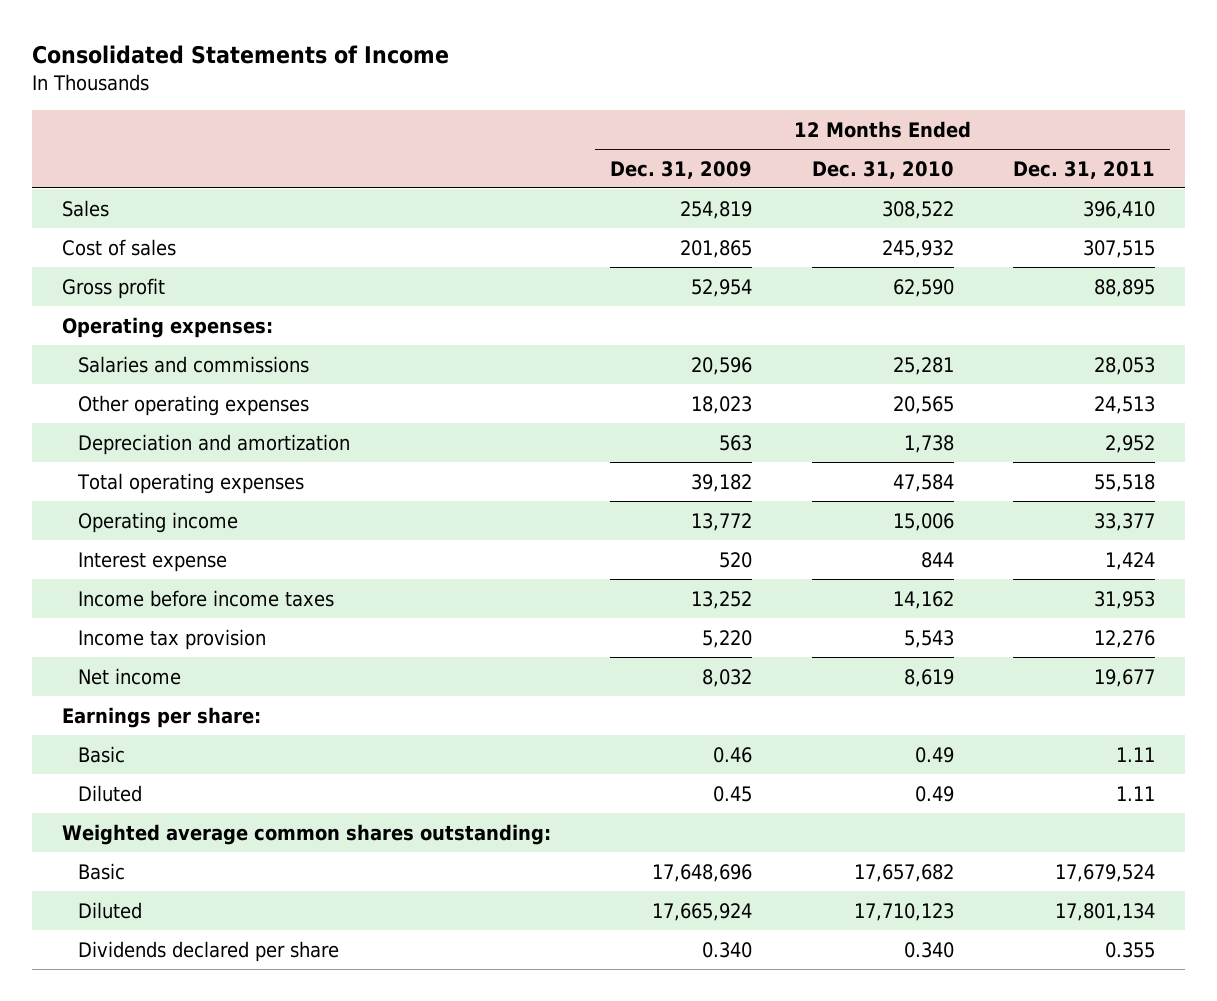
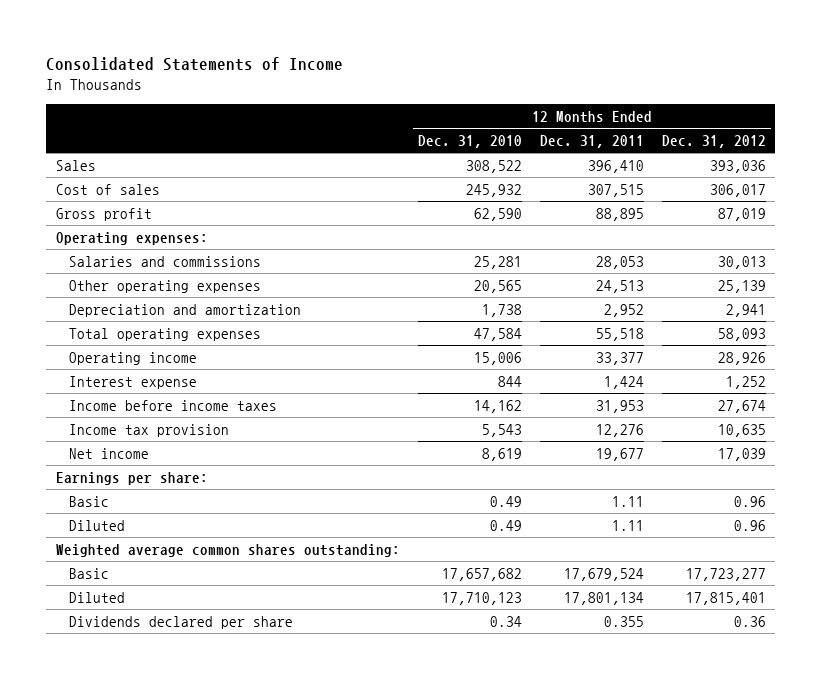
[610,160,753,179] Dec. 31, 2009 -> none
none -> [662,134,767,148] Dec. 31, 2012
[903,941,954,958] 0.340 -> [489,615,522,627] 0.34

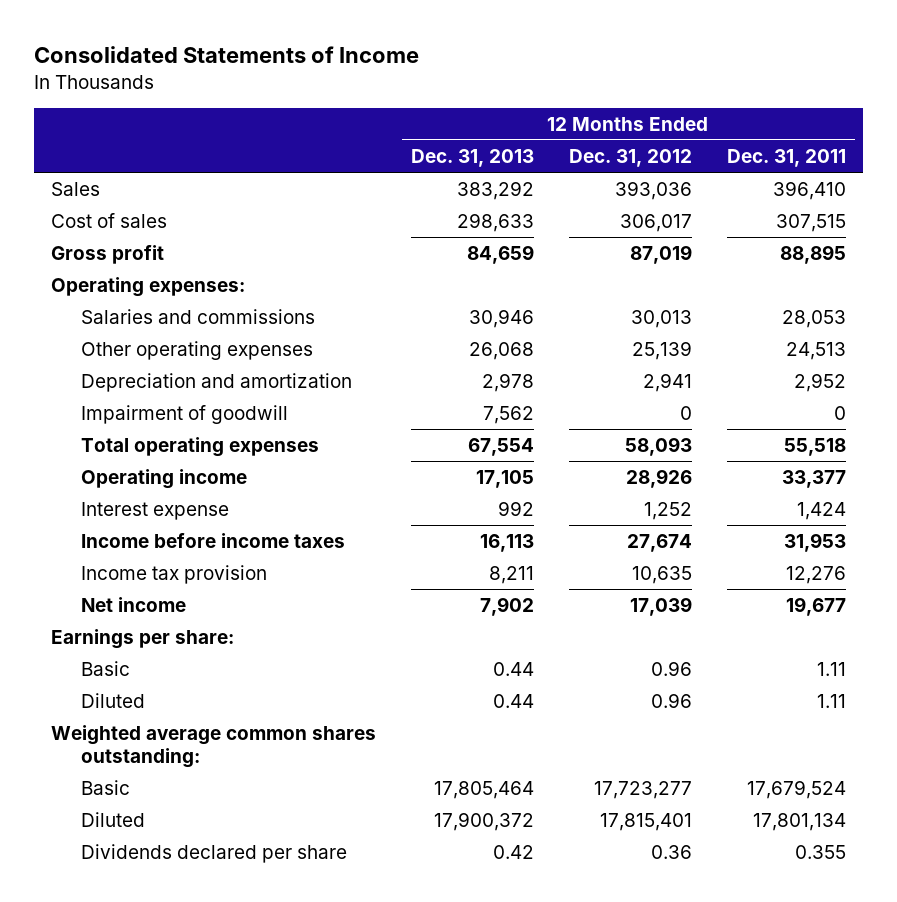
[417,134,522,148] Dec. 31, 2010 -> none
none -> [410,148,534,167] Dec. 31, 2013
none -> [80,405,288,425] Impairment of goodwill

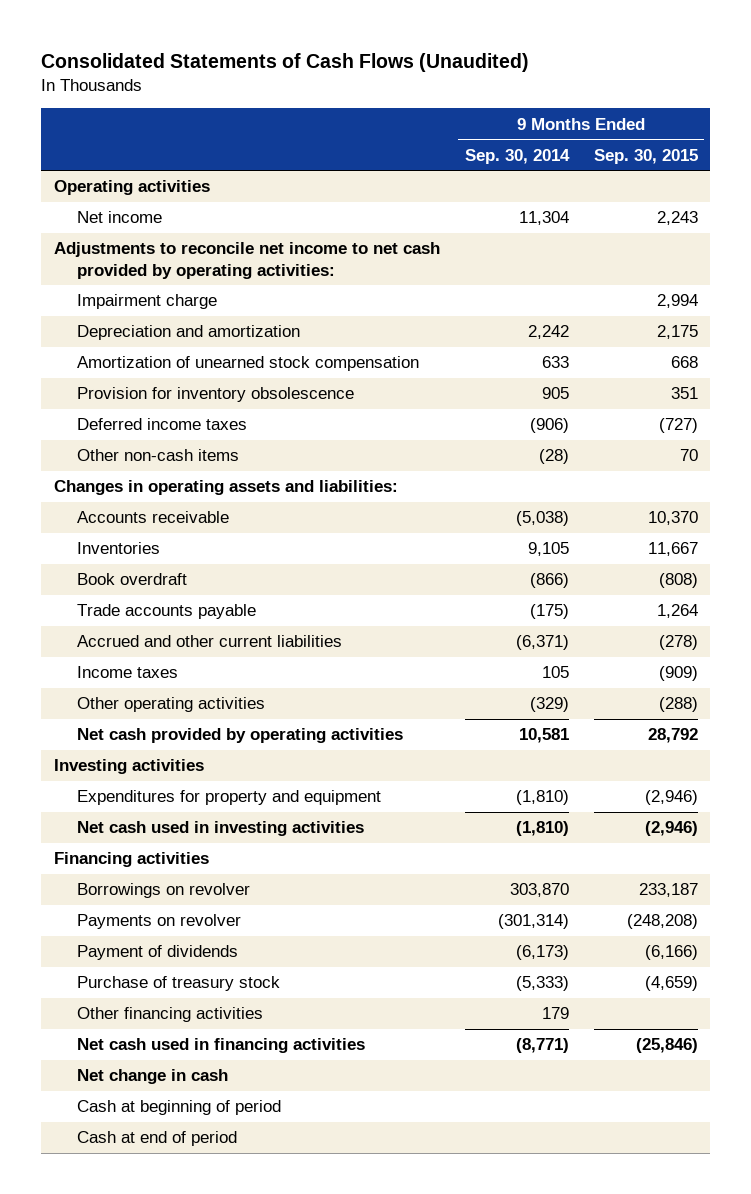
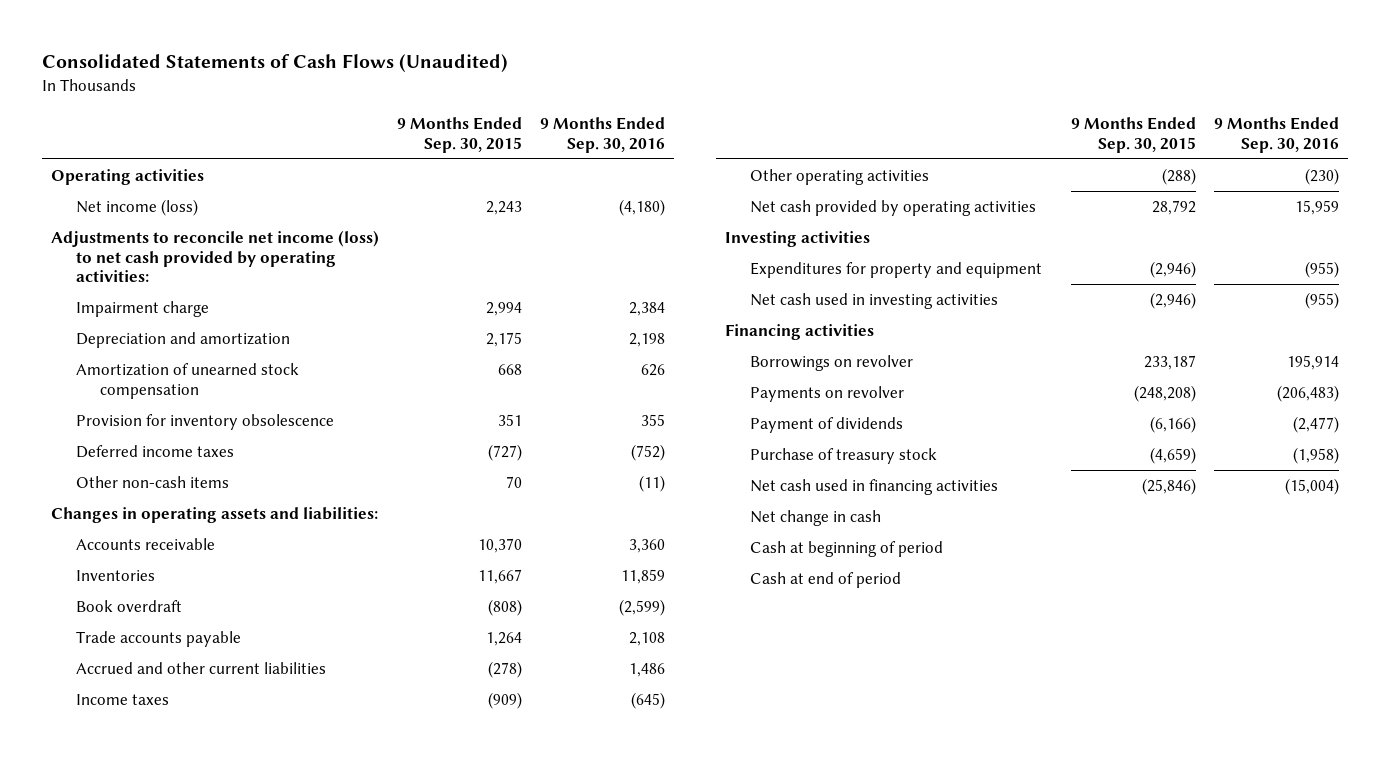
[464,148,570,164] Sep. 30, 2014 -> none
none -> [540,117,666,153] 9 Months Ended Sep. 30, 2016
[76,211,162,224] Net income -> [75,199,198,217] Net income (loss)
[53,242,440,279] Adjustments to reconcile net income to net cash provided by operating activities: -> [51,230,380,283] Adjustments to reconcile net income (loss) to net cash provided by operating activities:
[76,1007,263,1023] Other financing activities -> none

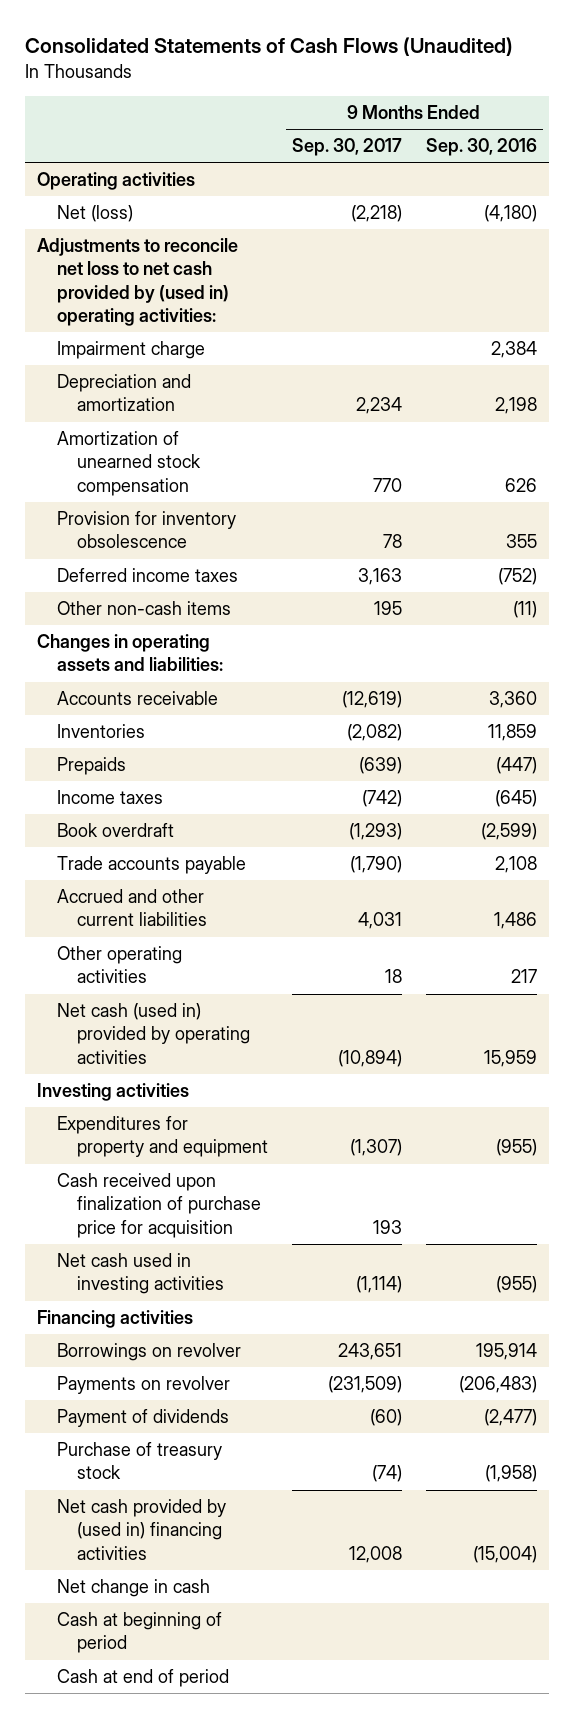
[397,117,523,153] 9 Months Ended Sep. 30, 2015 -> none
none -> [291,138,402,157] Sep. 30, 2017
[75,199,198,217] Net income (loss) -> [56,205,133,223] Net (loss)
[51,230,380,283] Adjustments to reconcile net income (loss) to net cash provided by operating activities: -> [37,238,239,326] Adjustments to reconcile net loss to net cash provided by (used in) operating activities:
none -> [56,757,126,776] Prepaids
[75,694,169,706] Income taxes -> [56,790,163,805] Income taxes
[1305,168,1340,186] (230) -> [510,969,537,984] 217
[749,200,1036,217] Net cash provided by operating activities -> [56,1003,250,1064] Net cash (used in) provided by operating activities
none -> [56,1173,261,1238] Cash received upon finalization of purchase price for acquisition
[749,479,998,496] Net cash used in financing activities -> [56,1499,226,1560] Net cash provided by (used in) financing activities

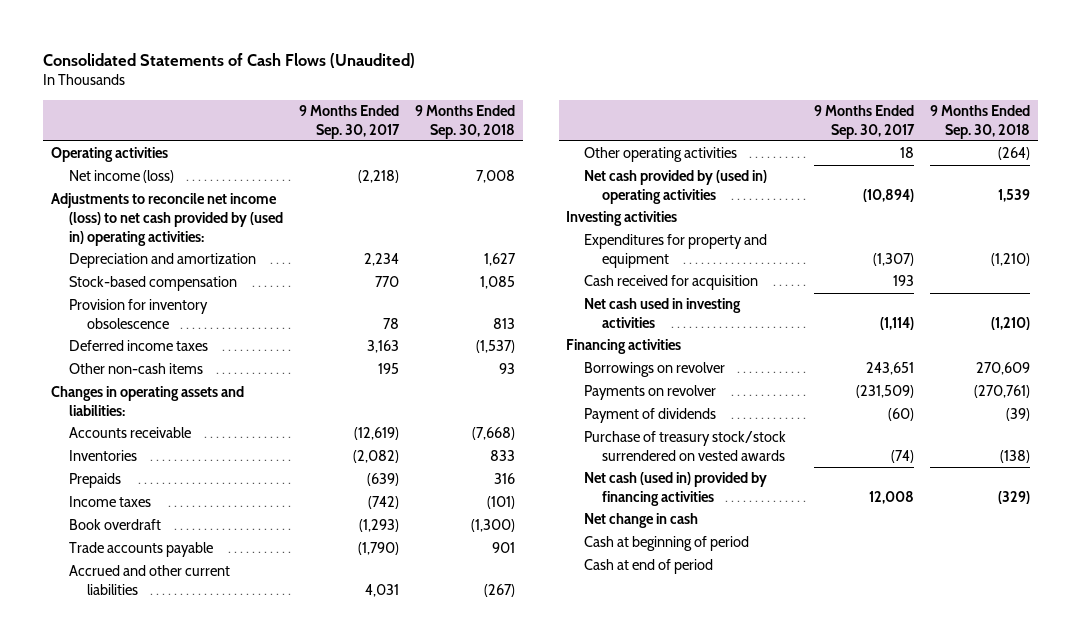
[425,138,537,157] Sep. 30, 2016 -> none
none -> [414,104,515,139] 9 Months Ended Sep. 30, 2018
[56,341,205,360] Impairment charge -> none
[56,205,133,223] Net (loss) -> [69,170,175,184] Net income (loss)
[37,238,239,326] Adjustments to reconcile net loss to net cash provided by (used in) operating activities: -> [51,193,284,246] Adjustments to reconcile net income (loss) to net cash provided by (used in) operating activities:
[56,431,201,496] Amortization of unearned stock compensation -> [69,276,238,292] Stock-based compensation
[56,1003,250,1064] Net cash (used in) provided by operating activities -> [584,170,768,204] Net cash provided by (used in) operating activities
[56,1173,261,1238] Cash received upon finalization of purchase price for acquisition -> [584,275,759,291] Cash received for acquisition
[56,1442,222,1480] Purchase of treasury stock -> [584,431,787,461] Purchase of treasury stock/stock surrendered on vested awards
[56,1499,226,1560] Net cash provided by (used in) financing activities -> [584,472,768,506] Net cash (used in) provided by financing activities

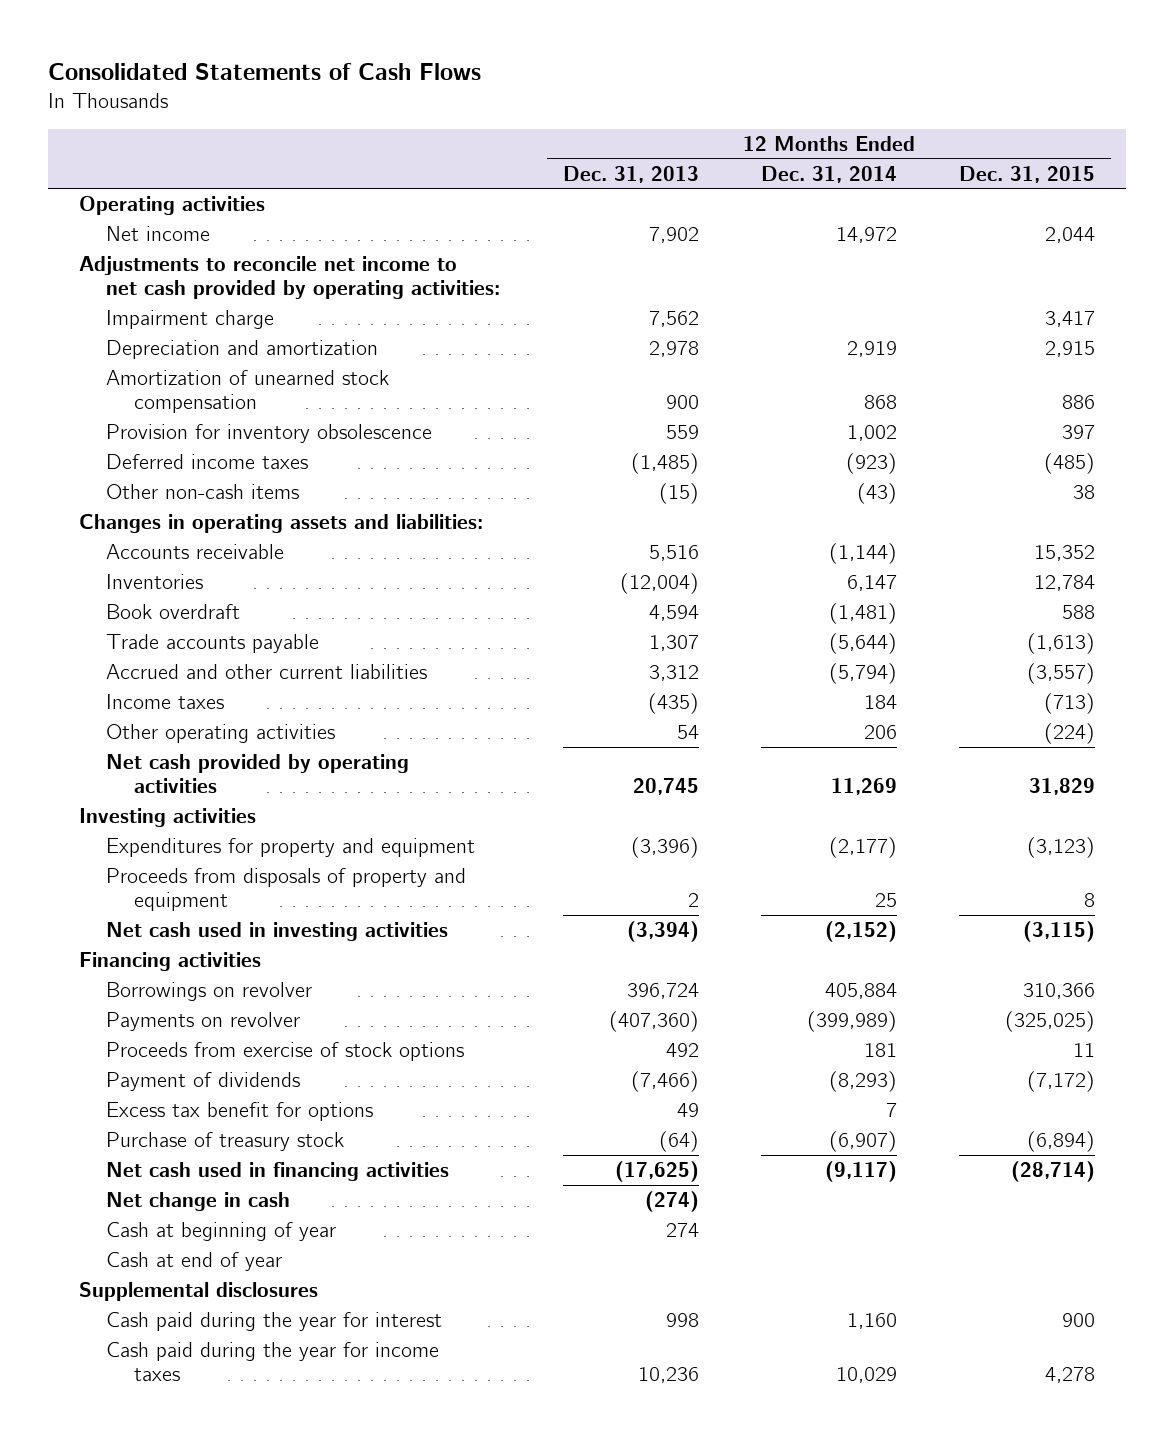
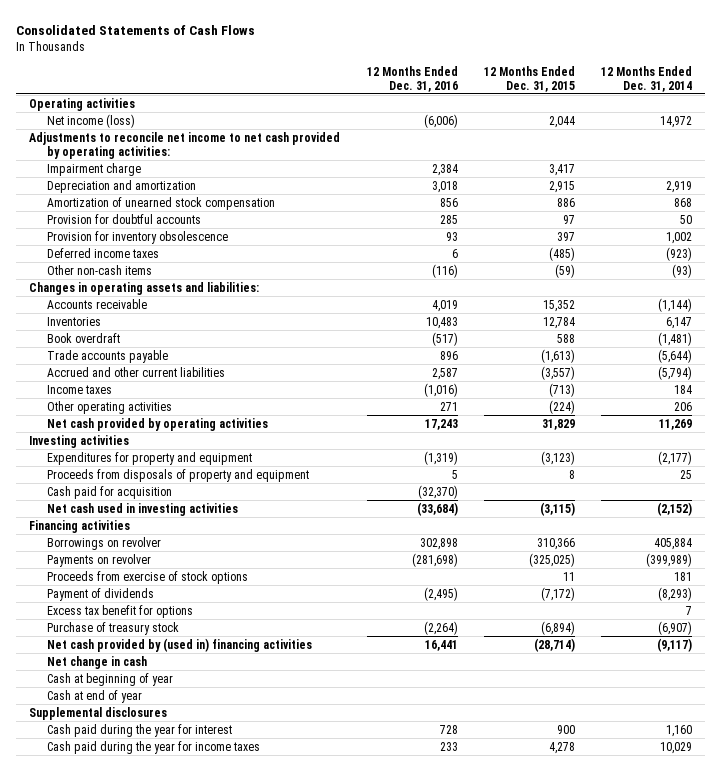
[562,165,699,183] Dec. 31, 2013 -> none
none -> [366,65,458,92] 12 Months Ended Dec. 31, 2016
[106,225,211,241] Net income -> [46,113,135,128] Net income (loss)
none -> [46,213,201,224] Provision for doubtful accounts
[856,482,897,504] (43) -> [672,263,693,278] (93)
[1073,484,1096,499] 38 -> [554,263,575,278] (59)
none -> [46,485,172,499] Cash paid for acquisition
[106,1161,450,1181] Net cash used in financing activities -> [46,637,312,652] Net cash provided by (used in) financing activities

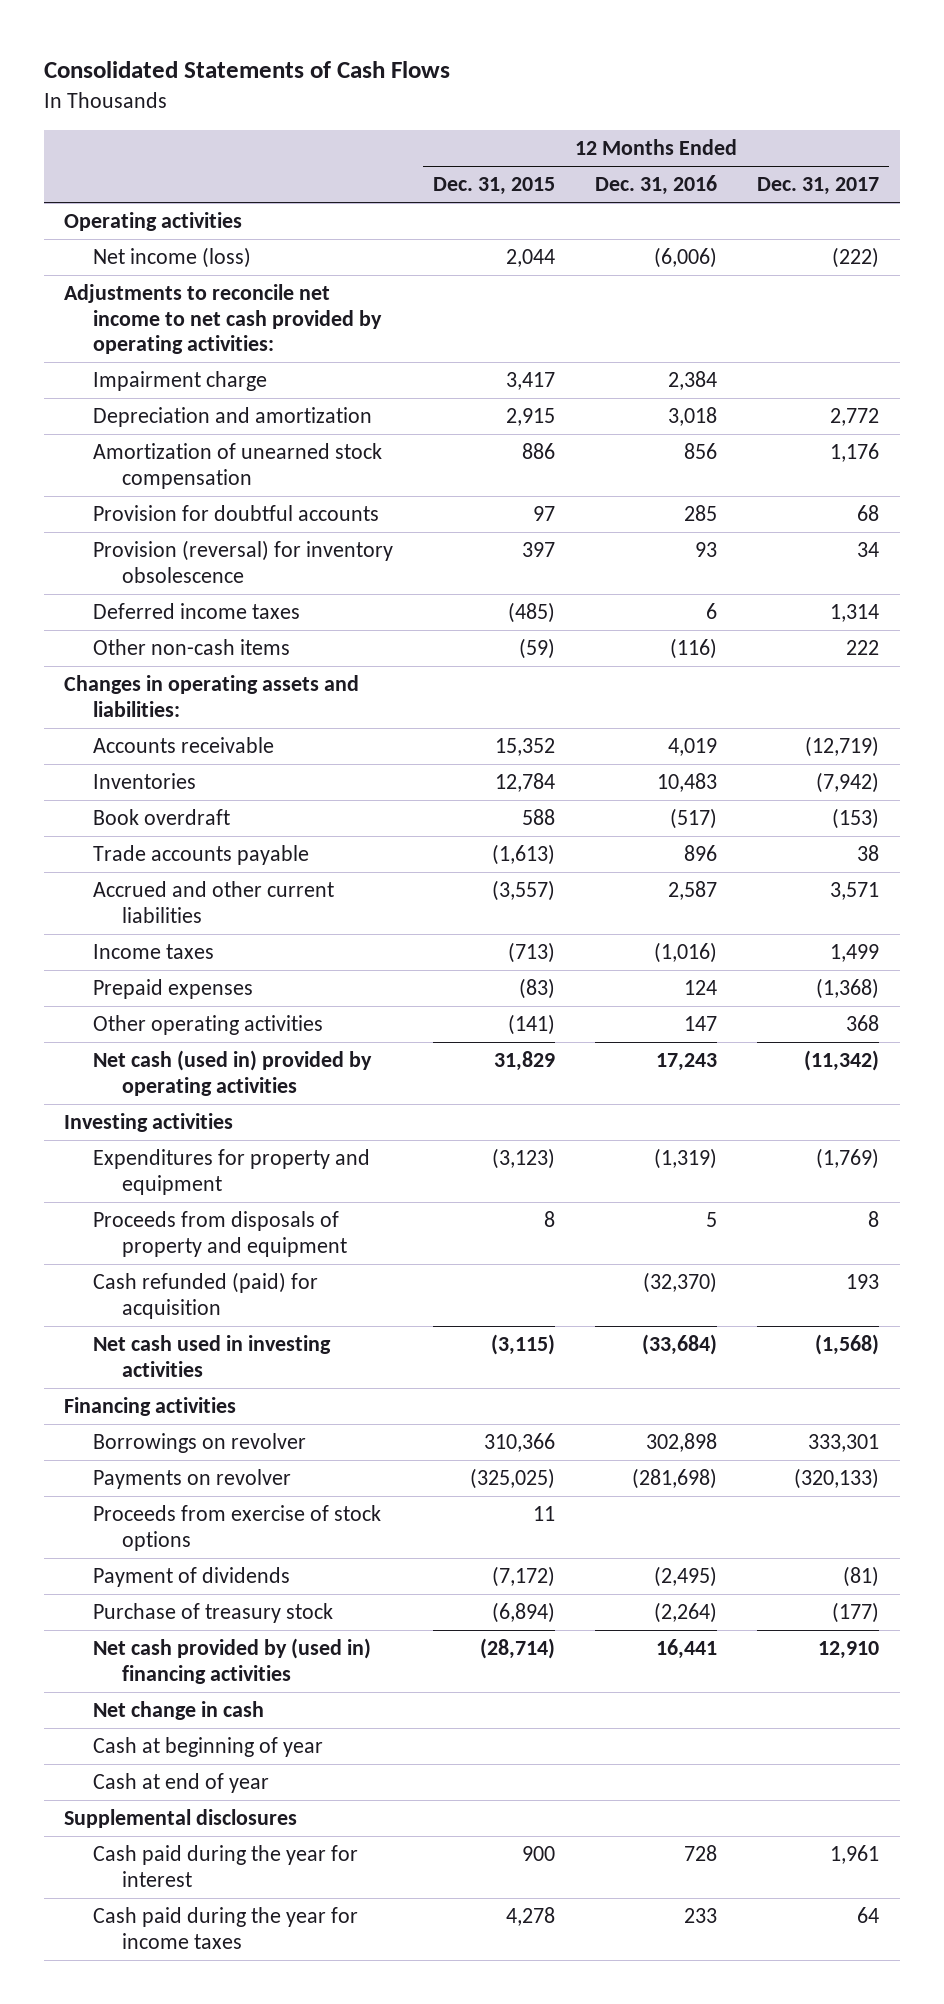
[601,65,693,92] 12 Months Ended Dec. 31, 2014 -> none
none -> [757,177,880,196] Dec. 31, 2017
[46,230,228,244] Provision for inventory obsolescence -> [93,540,394,583] Provision (reversal) for inventory obsolescence
none -> [93,979,254,1000] Prepaid expenses
[439,401,458,411] 271 -> [684,1016,718,1032] 147
[548,399,575,414] (224) -> [508,1014,556,1036] (141)
[46,417,268,431] Net cash provided by operating activities -> [93,1050,373,1096] Net cash (used in) provided by operating activities
[46,485,172,499] Cash paid for acquisition -> [93,1272,319,1319] Cash refunded (paid) for acquisition
[46,604,193,618] Excess tax benefit for options -> none

